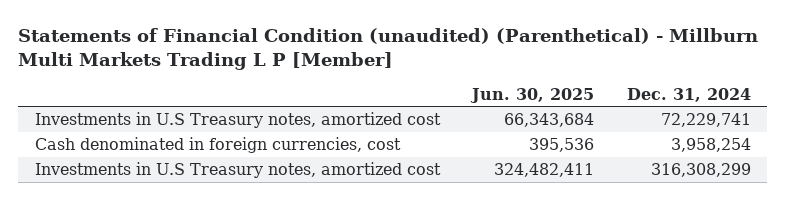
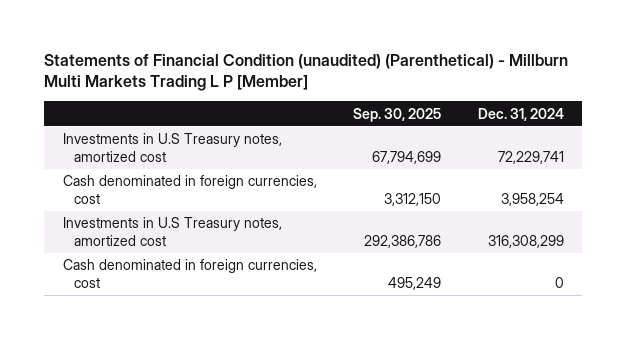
[470,87,595,103] Jun. 30, 2025 -> none
none -> [353,107,442,122] Sep. 30, 2025
none -> [62,259,317,288] Cash denominated in foreign currencies, cost

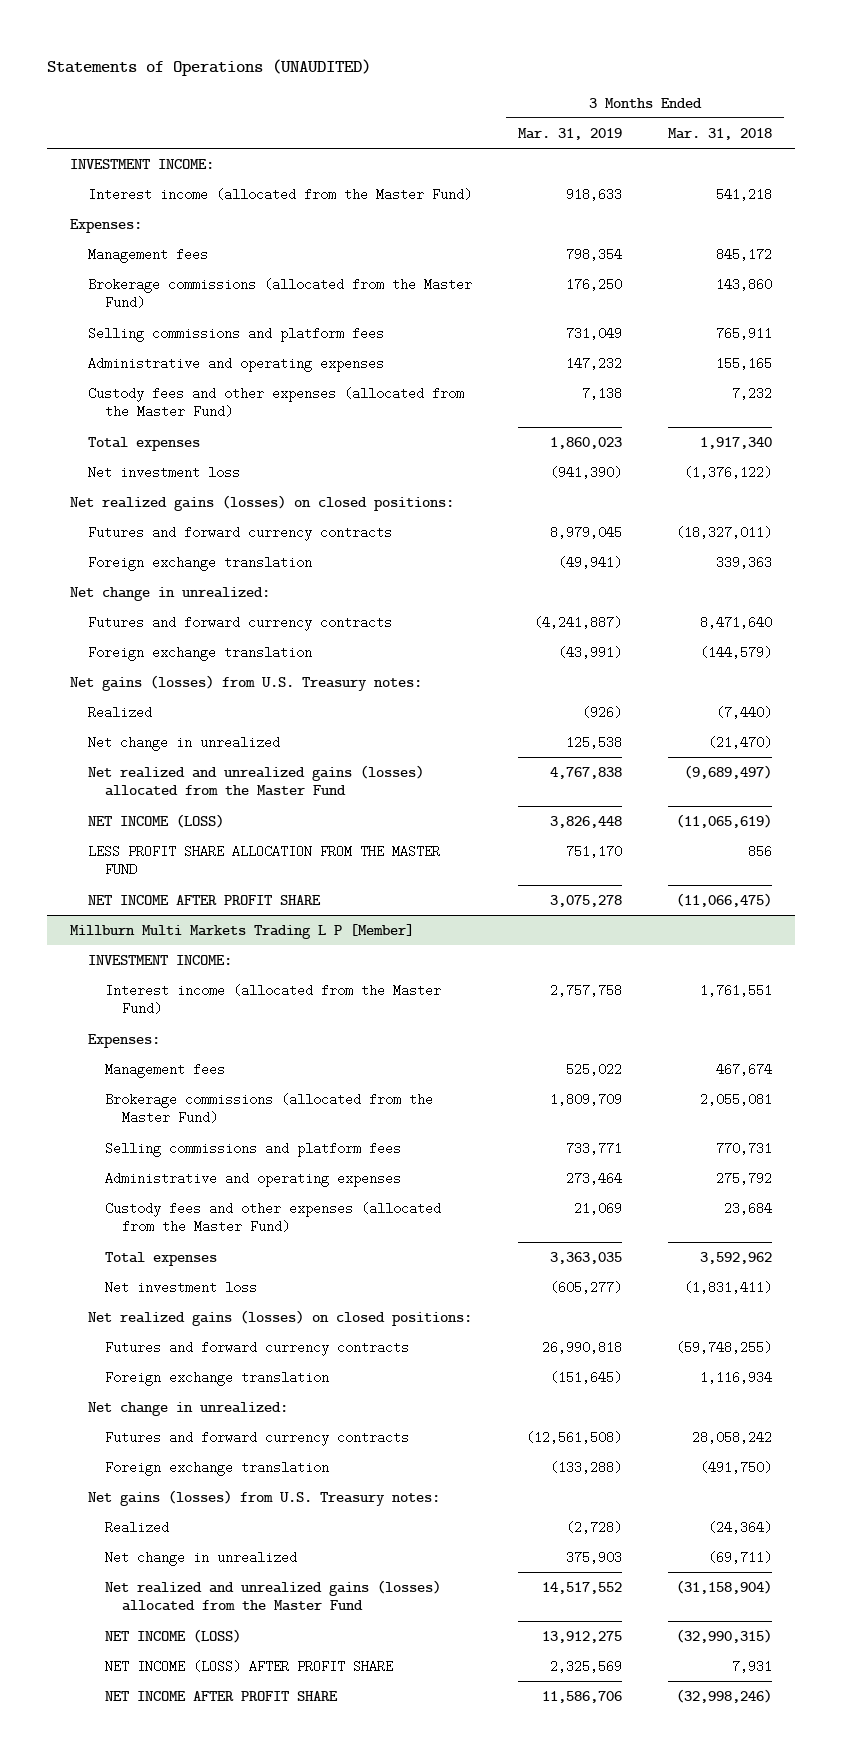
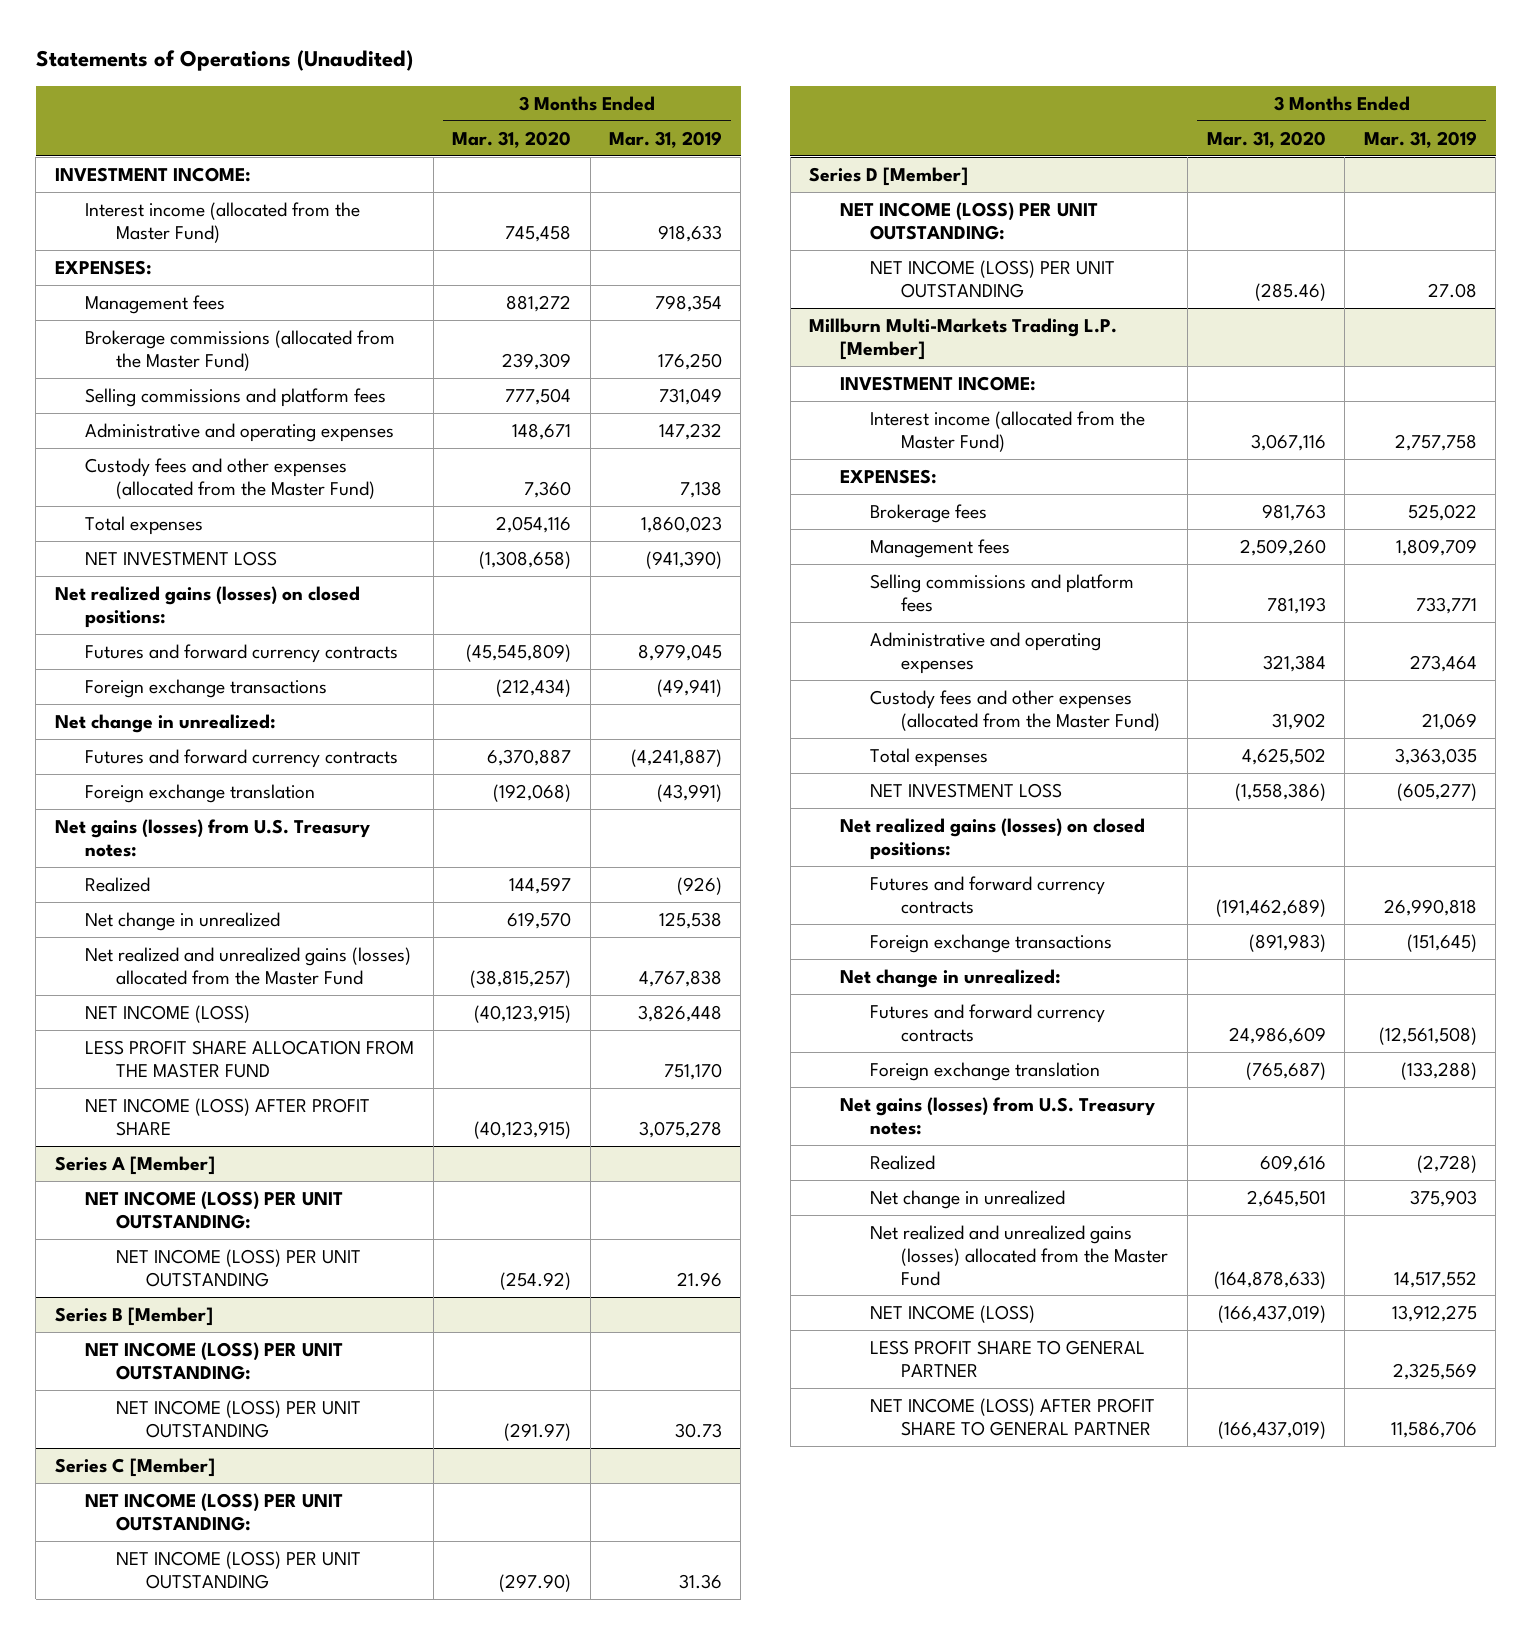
[47,58,372,76] Statements of Operations (UNAUDITED) -> [35,50,413,72] Statements of Operations (Unaudited)
[668,127,773,140] Mar. 31, 2018 -> none
none -> [452,130,572,148] Mar. 31, 2020
[70,218,143,233] Expenses: -> [54,259,152,275] EXPENSES:
[87,465,240,479] Net investment loss -> [85,550,278,566] NET INVESTMENT LOSS
[87,555,312,571] Foreign exchange translation -> [85,678,328,698] Foreign exchange transactions
[87,894,321,905] NET INCOME AFTER PROFIT SHARE -> [85,1097,371,1136] NET INCOME (LOSS) AFTER PROFIT SHARE
none -> [54,1155,215,1175] Series A [Member]
none -> [85,1190,344,1229] NET INCOME (LOSS) PER UNIT OUTSTANDING:
none -> [115,1248,361,1287] NET INCOME (LOSS) PER UNIT OUTSTANDING
none -> [54,1306,213,1326] Series B [Member]
none -> [85,1341,344,1380] NET INCOME (LOSS) PER UNIT OUTSTANDING:
none -> [115,1399,361,1438] NET INCOME (LOSS) PER UNIT OUTSTANDING
none -> [54,1457,215,1477] Series C [Member]
none -> [85,1492,344,1531] NET INCOME (LOSS) PER UNIT OUTSTANDING:
none -> [115,1550,361,1589] NET INCOME (LOSS) PER UNIT OUTSTANDING
none -> [809,166,969,186] Series D [Member]
none -> [839,201,1098,240] NET INCOME (LOSS) PER UNIT OUTSTANDING:
none -> [870,259,1116,298] NET INCOME (LOSS) PER UNIT OUTSTANDING
[70,923,415,939] Millburn Multi Markets Trading L P [Member] -> [809,317,1118,360] Millburn Multi-Markets Trading L.P. [Member]
[105,1092,434,1125] Brokerage commissions (allocated from the Master Fund) -> none
[87,1033,160,1048] Expenses: -> [839,468,937,484] EXPENSES:
none -> [870,503,988,523] Brokerage fees
[566,1062,623,1076] 525,022 -> [1395,538,1477,556] 1,809,709
[105,1280,258,1294] Net investment loss -> [870,782,1063,798] NET INVESTMENT LOSS
[105,1370,330,1386] Foreign exchange translation -> [870,933,1113,953] Foreign exchange transactions
[105,1659,394,1673] NET INCOME (LOSS) AFTER PROFIT SHARE -> [870,1339,1146,1377] LESS PROFIT SHARE TO GENERAL PARTNER
[105,1690,339,1701] NET INCOME AFTER PROFIT SHARE -> [870,1397,1156,1436] NET INCOME (LOSS) AFTER PROFIT SHARE TO GENERAL PARTNER

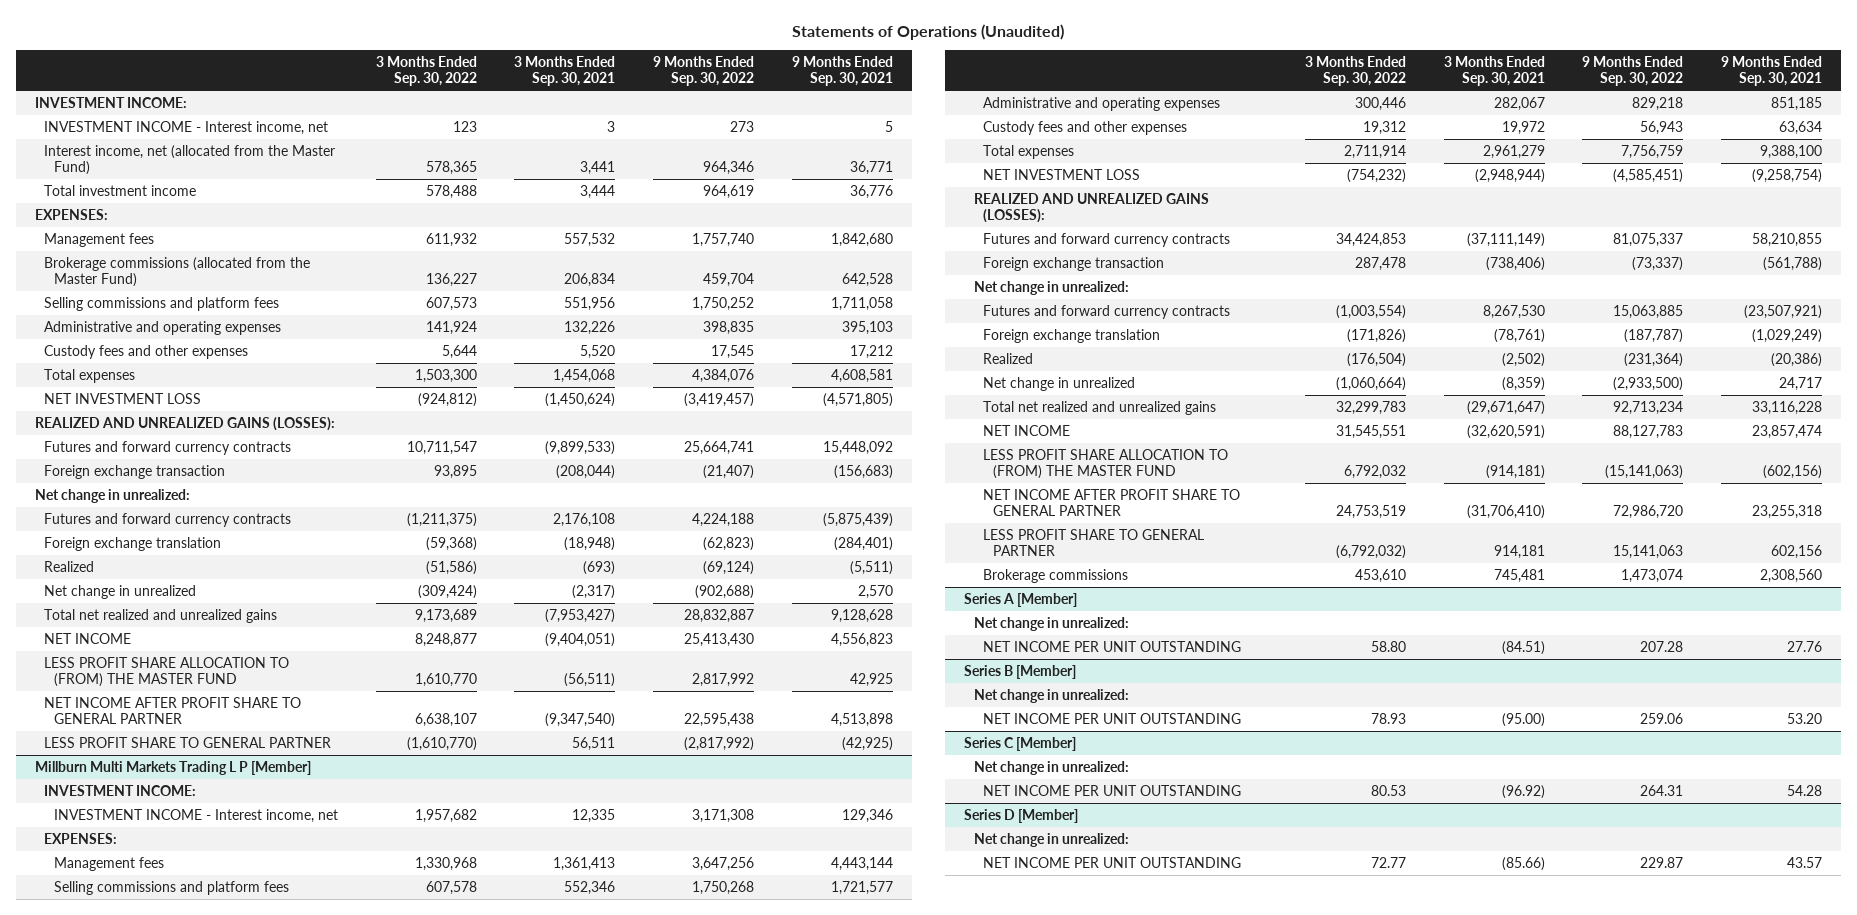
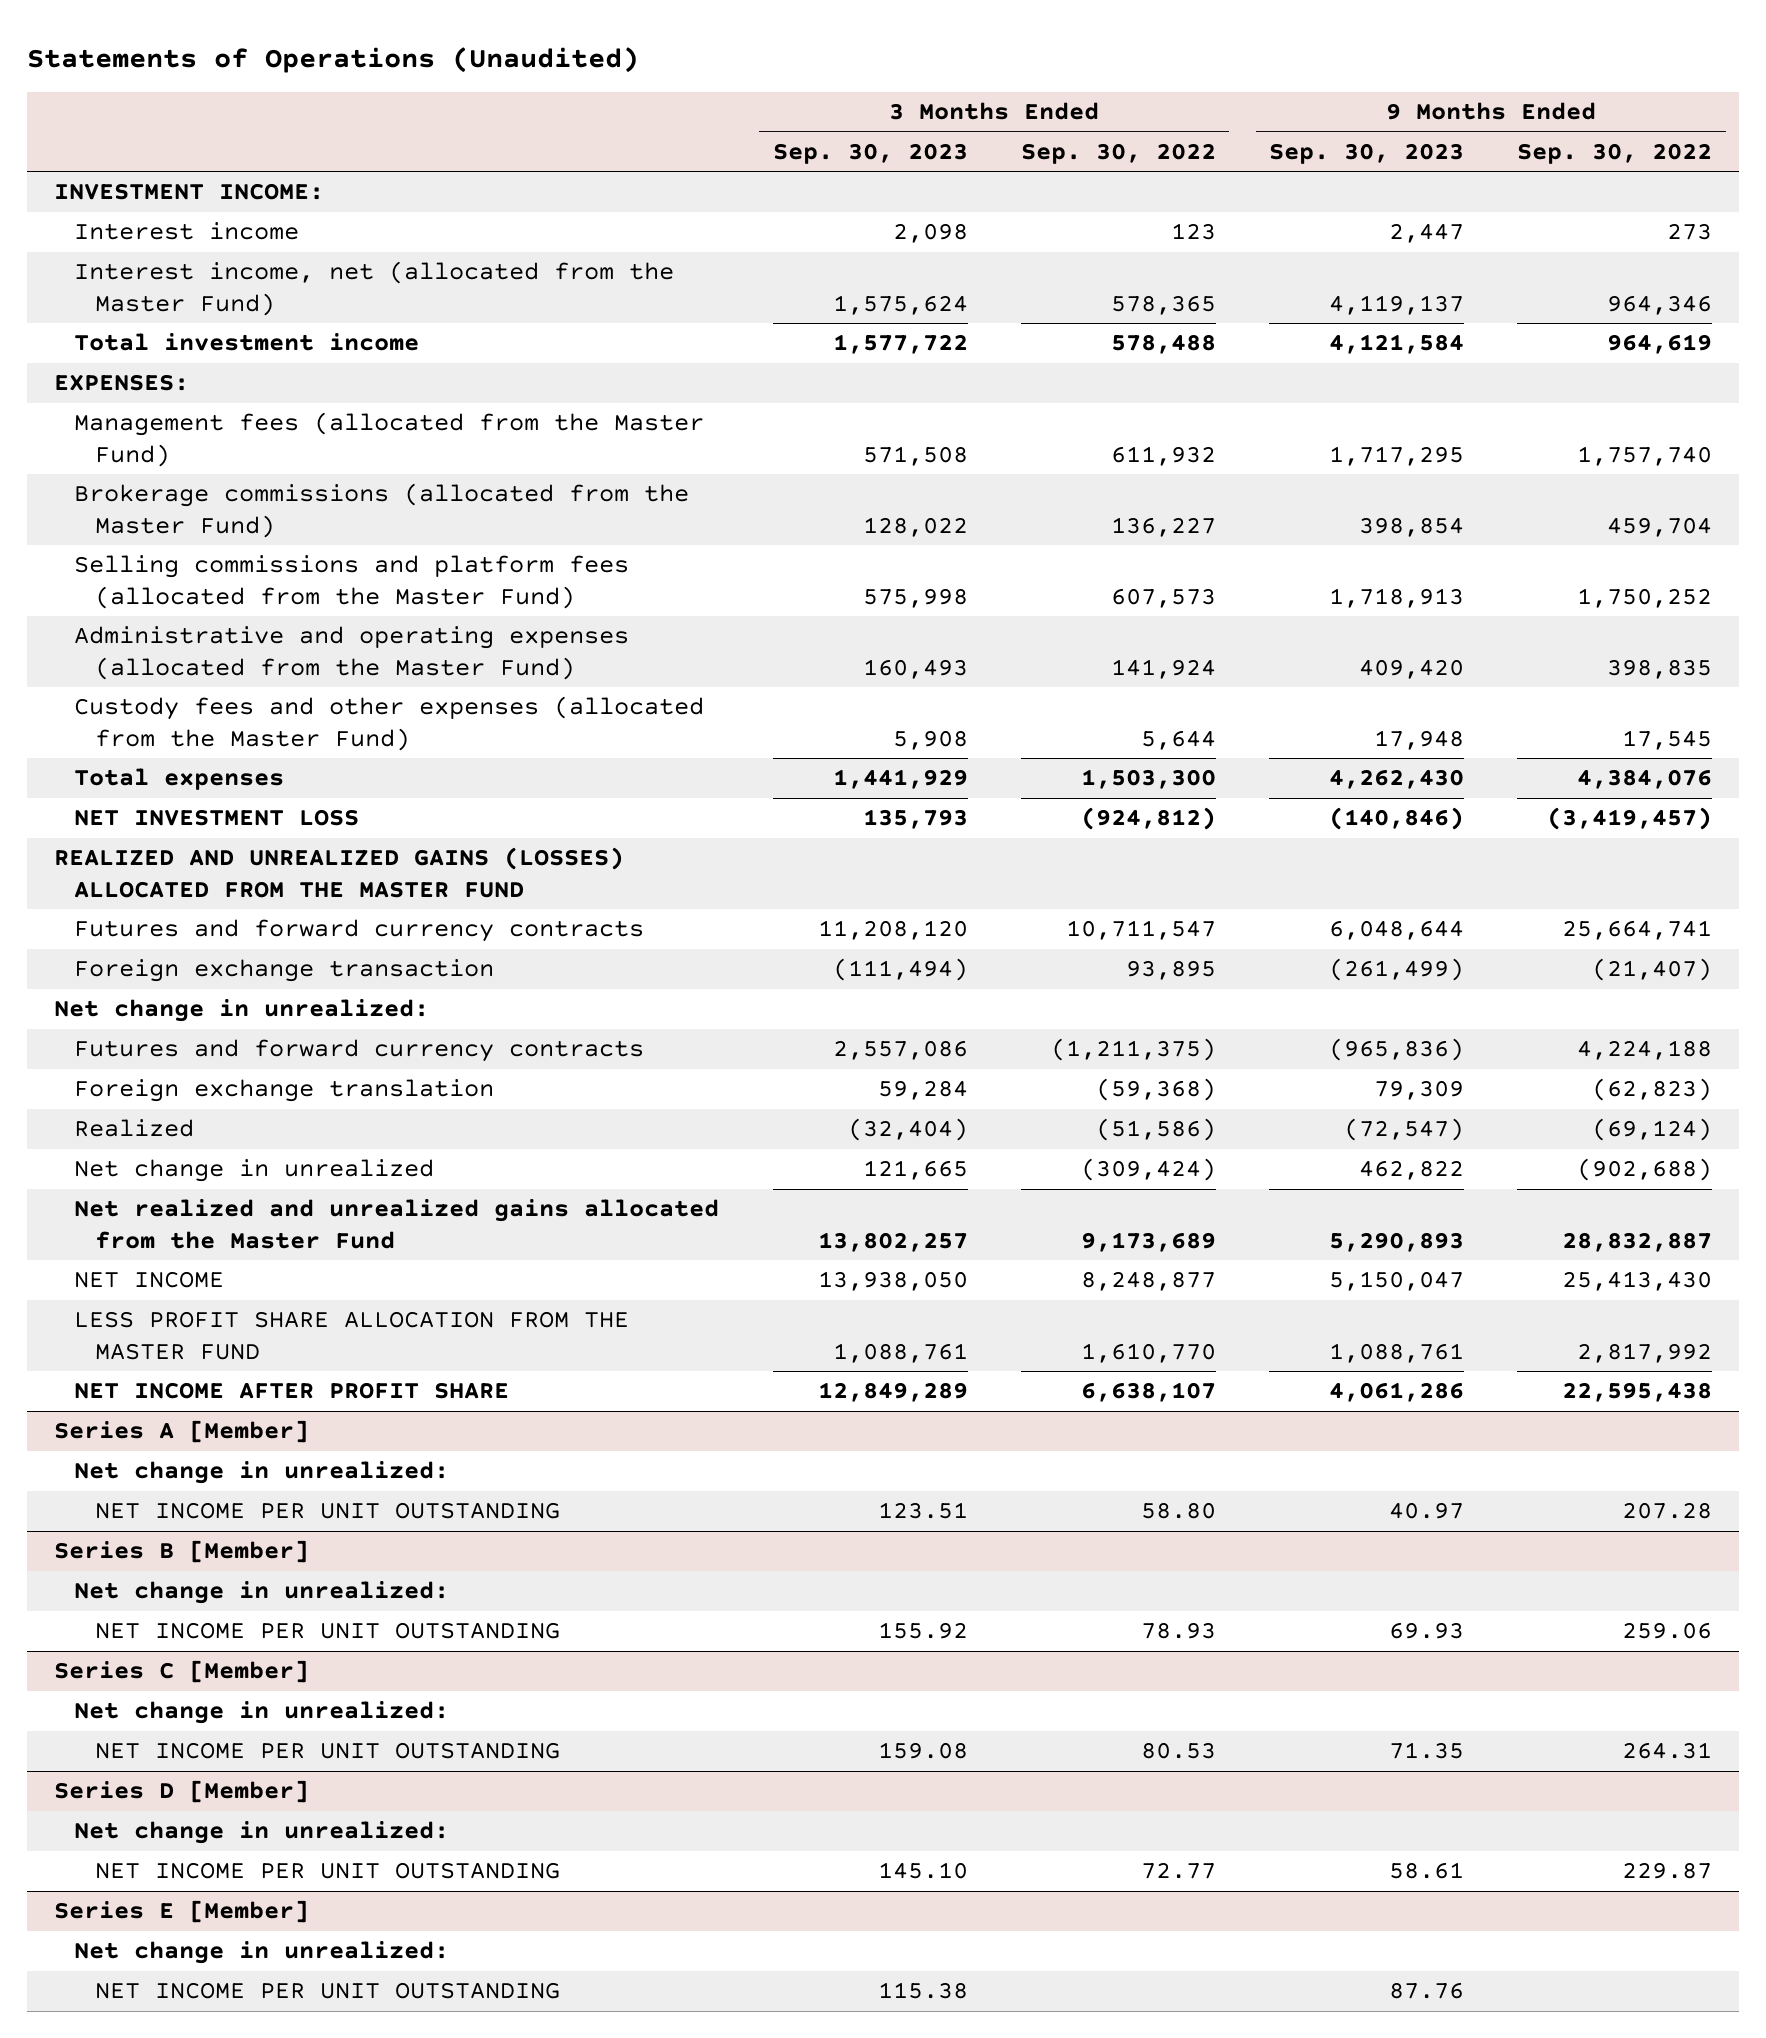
[514,55,616,86] 3 Months Ended Sep. 30, 2021 -> none
[791,55,893,86] 9 Months Ended Sep. 30, 2021 -> none
none -> [772,143,968,165] Sep. 30, 2023
none -> [1269,143,1465,165] Sep. 30, 2023
[44,120,329,135] INVESTMENT INCOME - Interest income, net -> [74,222,300,241] Interest income
[44,232,155,247] Management fees -> [74,412,705,468] Management fees (allocated from the Master Fund)
[44,296,280,311] Selling commissions and platform fees -> [74,555,630,610] Selling commissions and platform fees (allocated from the Master Fund)
[44,320,282,335] Administrative and operating expenses -> [74,626,630,681] Administrative and operating expenses (allocated from the Master Fund)
[44,344,249,359] Custody fees and other expenses -> [74,696,705,752] Custody fees and other expenses (allocated from the Master Fund)
[34,416,335,431] REALIZED AND UNREALIZED GAINS (LOSSES): -> [54,847,625,899] REALIZED AND UNREALIZED GAINS (LOSSES) ALLOCATED FROM THE MASTER FUND
[44,608,278,623] Total net realized and unrealized gains -> [74,1199,720,1250] Net realized and unrealized gains allocated from the Master Fund
[44,736,332,748] LESS PROFIT SHARE TO GENERAL PARTNER -> none
[34,760,311,775] Millburn Multi Markets Trading L P [Member] -> none
[44,784,197,796] INVESTMENT INCOME: -> none
[53,808,338,823] INVESTMENT INCOME - Interest income, net -> none
[44,832,118,844] EXPENSES: -> none
[53,856,164,871] Management fees -> none
[53,880,289,895] Selling commissions and platform fees -> none
[983,96,1221,111] Administrative and operating expenses -> none
[983,120,1188,135] Custody fees and other expenses -> none
[983,144,1075,159] Total expenses -> none
[983,168,1141,180] NET INVESTMENT LOSS -> none
[973,192,1209,223] REALIZED AND UNREALIZED GAINS (LOSSES): -> none
[983,232,1231,247] Futures and forward currency contracts -> none
[983,256,1165,271] Foreign exchange transaction -> none
[973,280,1129,295] Net change in unrealized: -> none
[983,304,1231,319] Futures and forward currency contracts -> none
[983,328,1161,343] Foreign exchange translation -> none
[983,352,1034,364] Realized -> none
[983,376,1136,391] Net change in unrealized -> none
[983,400,1217,415] Total net realized and unrealized gains -> none
[983,424,1071,436] NET INCOME -> none
[983,448,1229,479] LESS PROFIT SHARE ALLOCATION TO (FROM) THE MASTER FUND -> none
[983,488,1241,516] NET INCOME AFTER PROFIT SHARE TO GENERAL PARTNER -> none
[983,528,1205,556] LESS PROFIT SHARE TO GENERAL PARTNER -> none
[983,568,1129,583] Brokerage commissions -> none
[44,656,290,687] LESS PROFIT SHARE ALLOCATION TO (FROM) THE MASTER FUND -> [74,1311,630,1361] LESS PROFIT SHARE ALLOCATION FROM THE MASTER FUND
[44,696,302,724] NET INCOME AFTER PROFIT SHARE TO GENERAL PARTNER -> [74,1382,510,1400] NET INCOME AFTER PROFIT SHARE
none -> [54,1900,310,1924] Series E [Member]
none -> [74,1941,450,1965] Net change in unrealized:
none -> [94,1982,560,2000] NET INCOME PER UNIT OUTSTANDING

